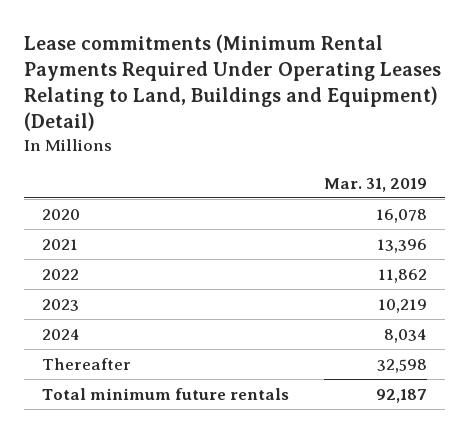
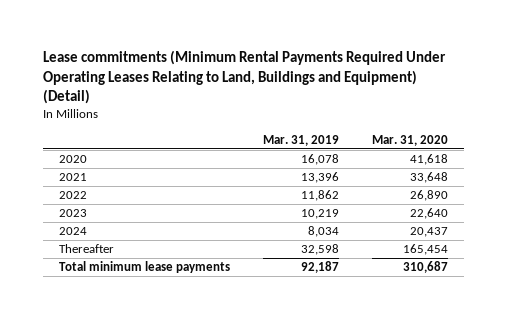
none -> [371,134,448,146] Mar. 31, 2020
[41,387,289,400] Total minimum future rentals -> [58,261,230,274] Total minimum lease payments

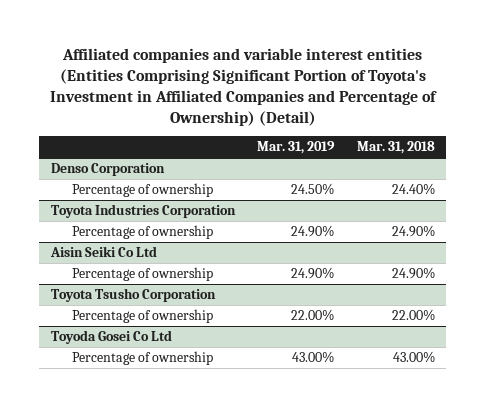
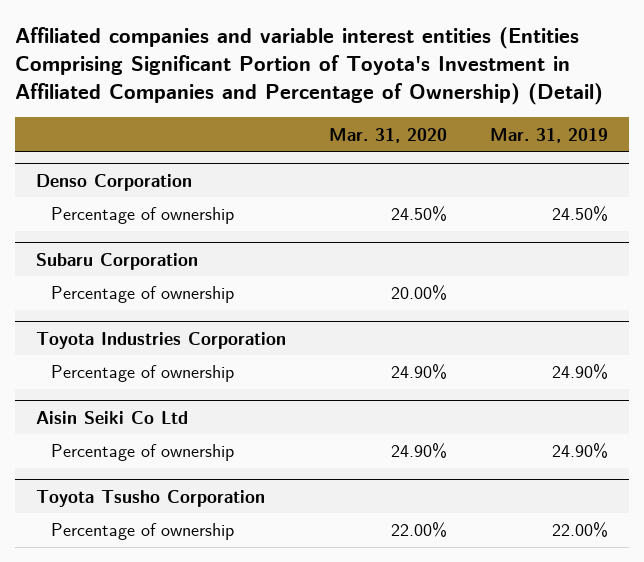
[356,141,435,155] Mar. 31, 2018 -> none
none -> [328,127,447,143] Mar. 31, 2020
none -> [36,252,199,270] Subaru Corporation
none -> [51,286,235,304] Percentage of ownership
[50,330,172,345] Toyoda Gosei Co Ltd -> none
[71,351,213,366] Percentage of ownership -> none

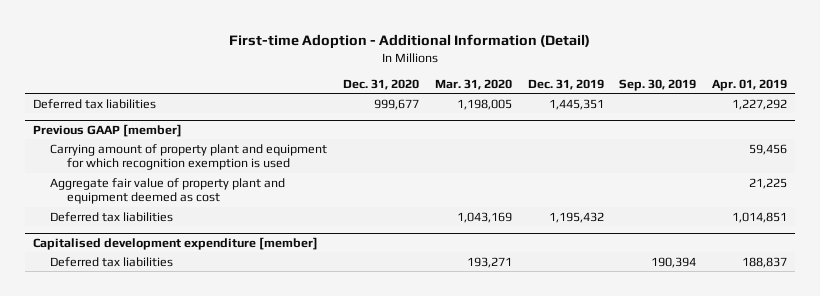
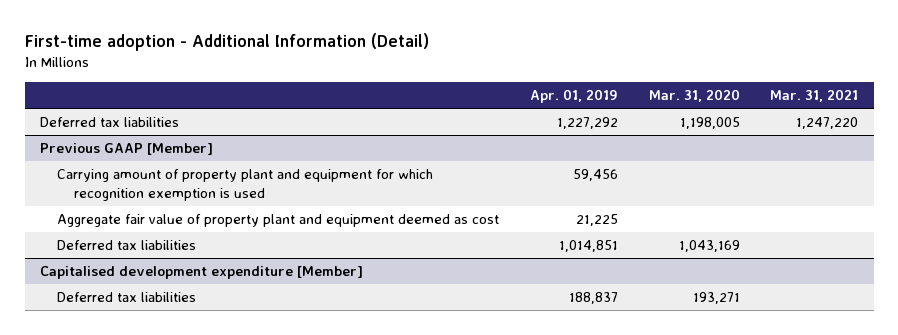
[229,33,591,49] First-time Adoption - Additional Information (Detail) -> [24,33,429,52] First-time adoption - Additional Information (Detail)
[342,78,419,90] Dec. 31, 2020 -> none
[527,78,604,90] Dec. 31, 2019 -> none
[619,78,697,91] Sep. 30, 2019 -> none
none -> [770,89,859,103] Mar. 31, 2021
[32,123,182,137] Previous GAAP [member] -> [39,143,213,156] Previous GAAP [Member]
[32,236,318,250] Capitalised development expenditure [member] -> [39,266,363,280] Capitalised development expenditure [Member]

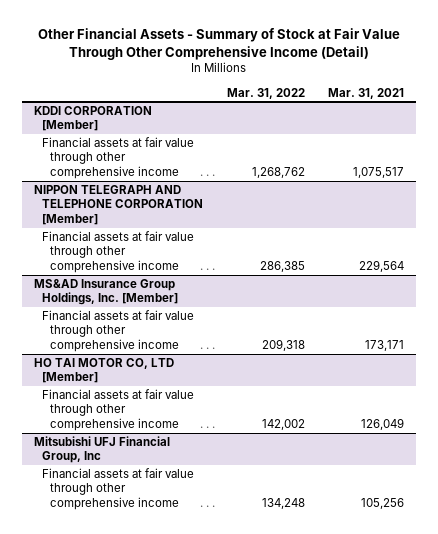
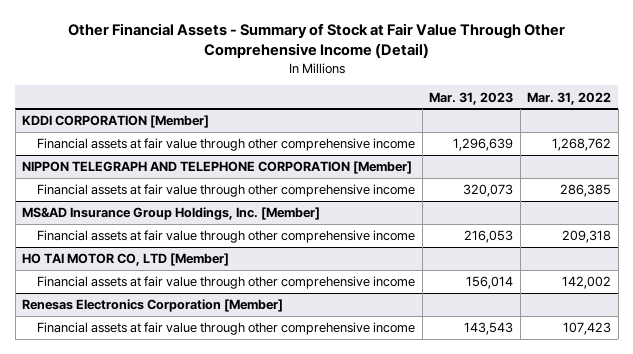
[328,87,405,99] Mar. 31, 2021 -> none
none -> [429,91,514,105] Mar. 31, 2023
[33,436,170,464] Mitsubishi UFJ Financial Group, Inc -> none
none -> [22,299,284,313] Renesas Electronics Corporation [Member]
[261,497,305,509] 134,248 -> [563,322,612,336] 107,423

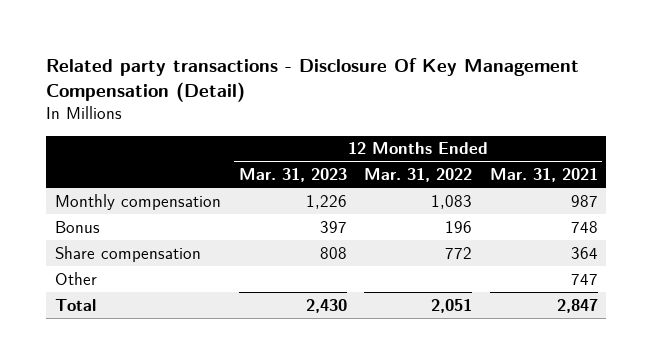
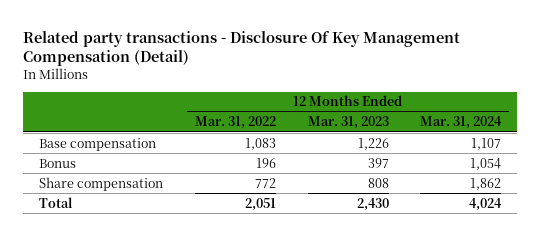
[489,167,598,182] Mar. 31, 2021 -> none
none -> [420,116,503,130] Mar. 31, 2024
[55,193,222,210] Monthly compensation -> [39,137,157,151] Base compensation
[55,271,98,285] Other -> none

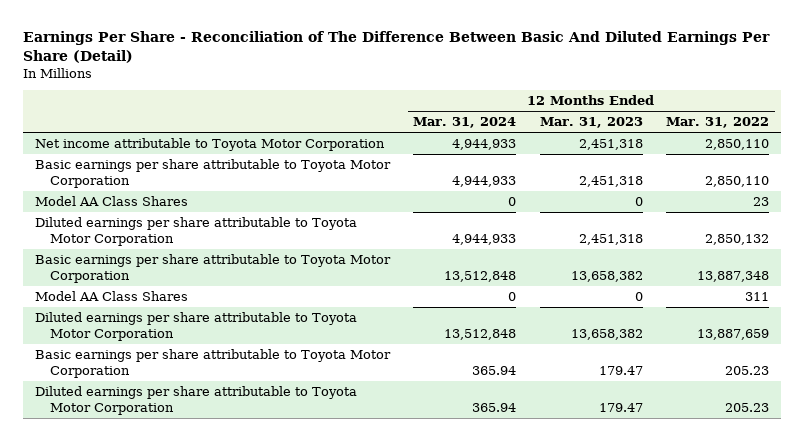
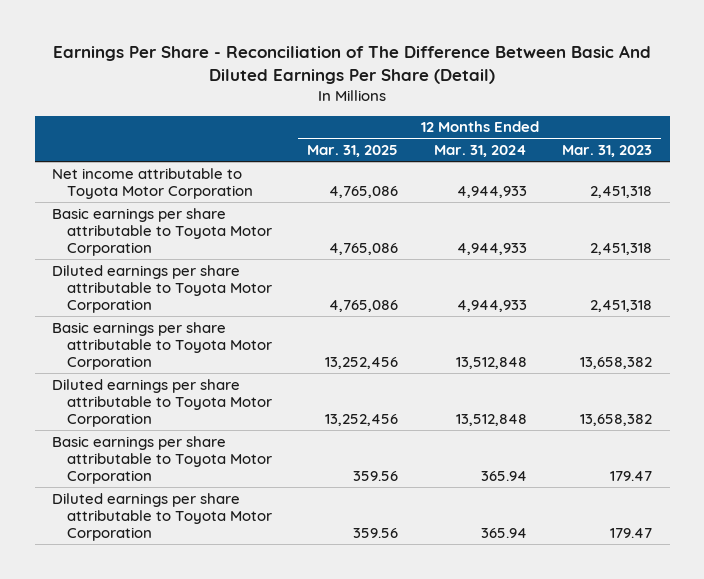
[666,117,770,129] Mar. 31, 2022 -> none
none -> [307,145,399,158] Mar. 31, 2025
[35,195,189,206] Model AA Class Shares -> none
[35,290,189,301] Model AA Class Shares -> none

